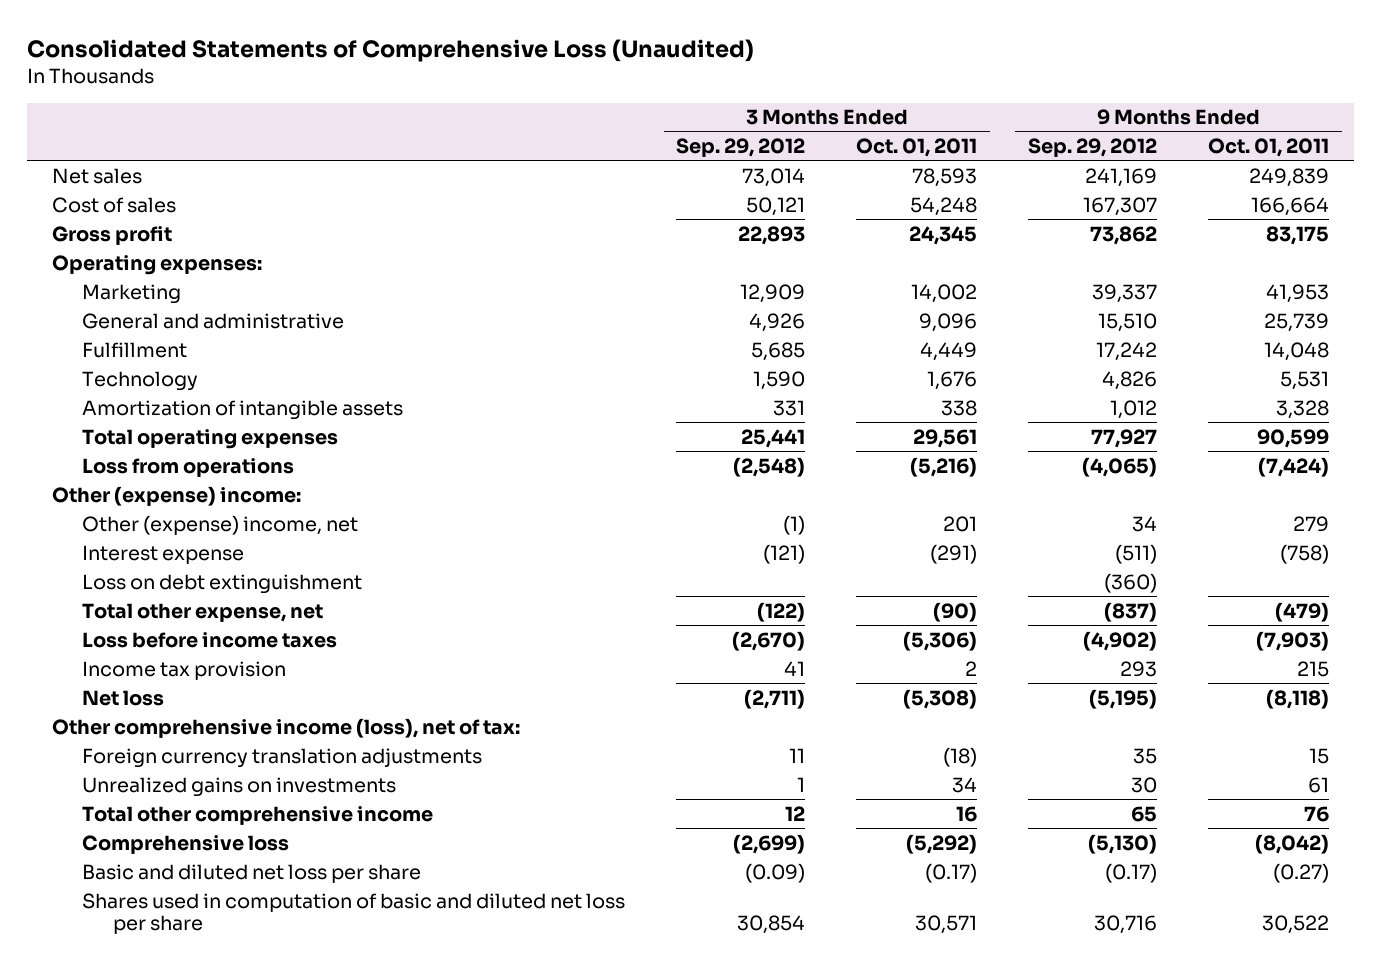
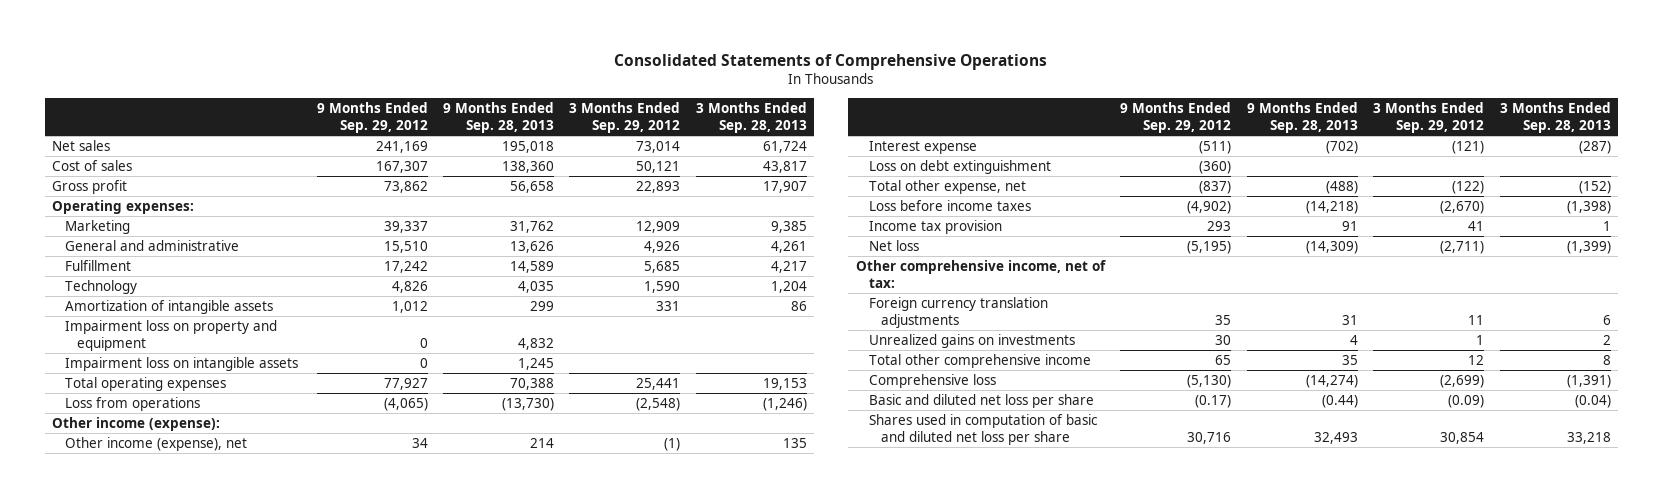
[26,38,754,62] Consolidated Statements of Comprehensive Loss (Unaudited) -> [614,53,1048,70] Consolidated Statements of Comprehensive Operations
[856,138,978,158] Oct. 01, 2011 -> none
[1208,138,1330,158] Oct. 01, 2011 -> none
none -> [442,101,554,133] 9 Months Ended Sep. 28, 2013
none -> [695,101,807,133] 3 Months Ended Sep. 28, 2013
none -> [64,320,277,352] Impairment loss on property and equipment
none -> [64,357,298,372] Impairment loss on intangible assets
[52,485,302,506] Other (expense) income: -> [52,417,221,432] Other income (expense):
[82,514,359,535] Other (expense) income, net -> [64,437,247,452] Other income (expense), net
[52,717,521,738] Other comprehensive income (loss), net of tax: -> [856,260,1107,289] Other comprehensive income, net of tax:

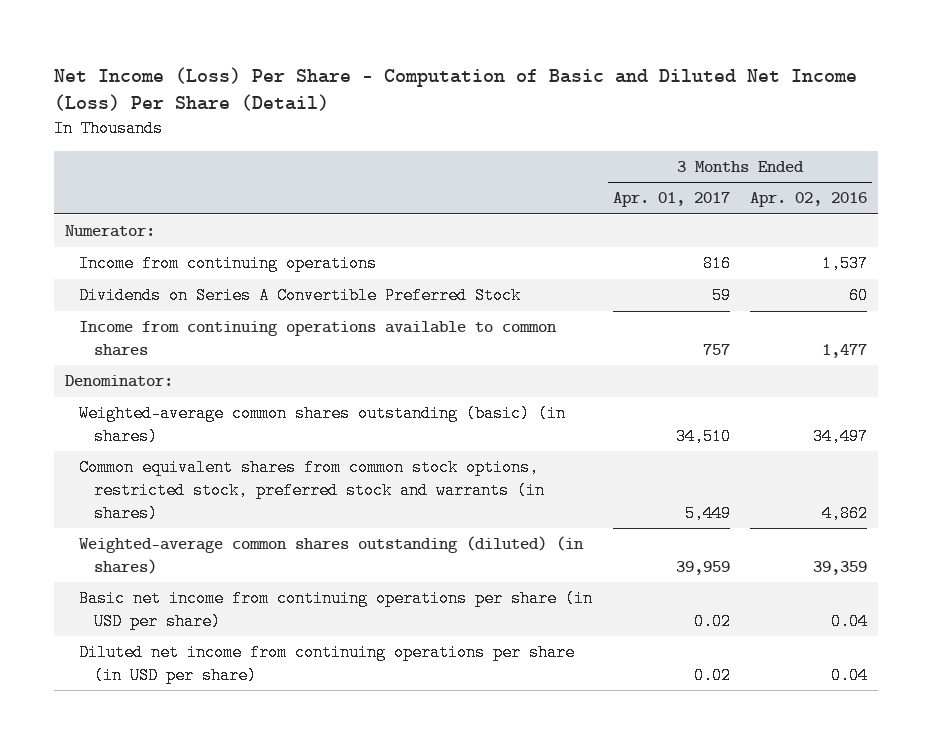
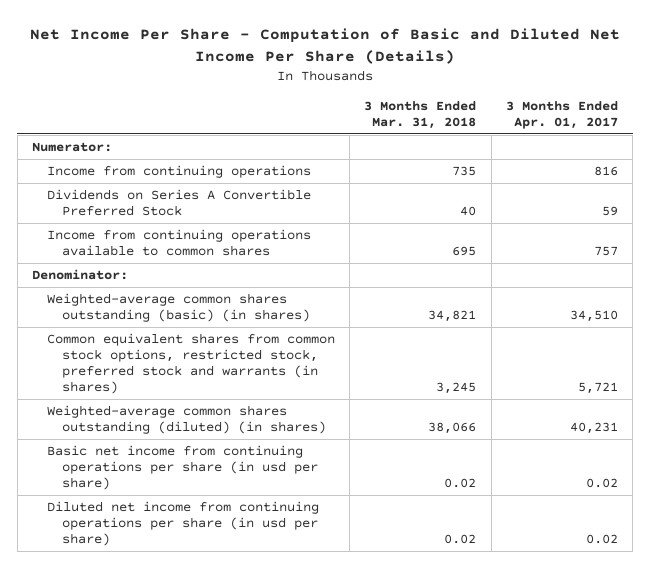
[54,66,858,112] Net Income (Loss) Per Share - Computation of Basic and Diluted Net Income (Loss) Per Share (Detail) -> [29,28,620,64] Net Income Per Share - Computation of Basic and Diluted Net Income Per Share (Details)
[750,192,868,208] Apr. 02, 2016 -> none
none -> [364,100,477,129] 3 Months Ended Mar. 31, 2018
[684,504,731,522] 5,449 -> [577,382,618,395] 5,721
[675,561,730,576] 39,959 -> [569,422,618,435] 40,231
[79,590,594,631] Basic net income from continuing operations per share (in USD per share) -> [47,444,319,491] Basic net income from continuing operations per share (in usd per share)
[79,644,576,685] Diluted net income from continuing operations per share (in USD per share) -> [47,500,320,547] Diluted net income from continuing operations per share (in usd per share)

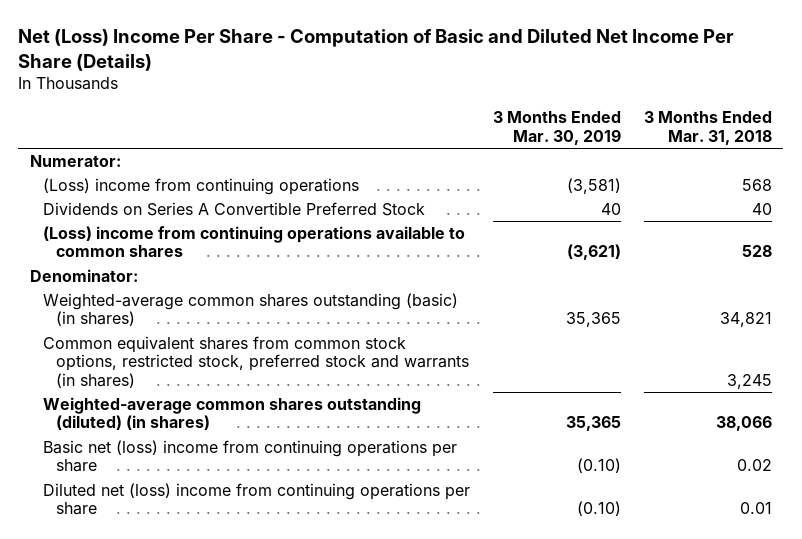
[29,28,620,64] Net Income Per Share - Computation of Basic and Diluted Net Income Per Share (Details) -> [18,29,735,71] Net (Loss) Income Per Share - Computation of Basic and Diluted Net Income Per Share (Details)
[505,100,618,129] 3 Months Ended Apr. 01, 2017 -> none
none -> [492,111,621,145] 3 Months Ended Mar. 30, 2019
[47,164,312,178] Income from continuing operations -> [42,177,359,195] (Loss) income from continuing operations
[452,165,477,176] 735 -> [741,178,772,191] 568
[47,228,312,257] Income from continuing operations available to common shares -> [42,225,465,258] (Loss) income from continuing operations available to common shares
[452,246,477,257] 695 -> [741,245,772,258] 528
[47,444,319,491] Basic net income from continuing operations per share (in usd per share) -> [42,439,457,473] Basic net (loss) income from continuing operations per share
[47,500,320,547] Diluted net income from continuing operations per share (in usd per share) -> [42,482,470,516] Diluted net (loss) income from continuing operations per share
[444,534,477,545] 0.02 -> [739,502,772,515] 0.01

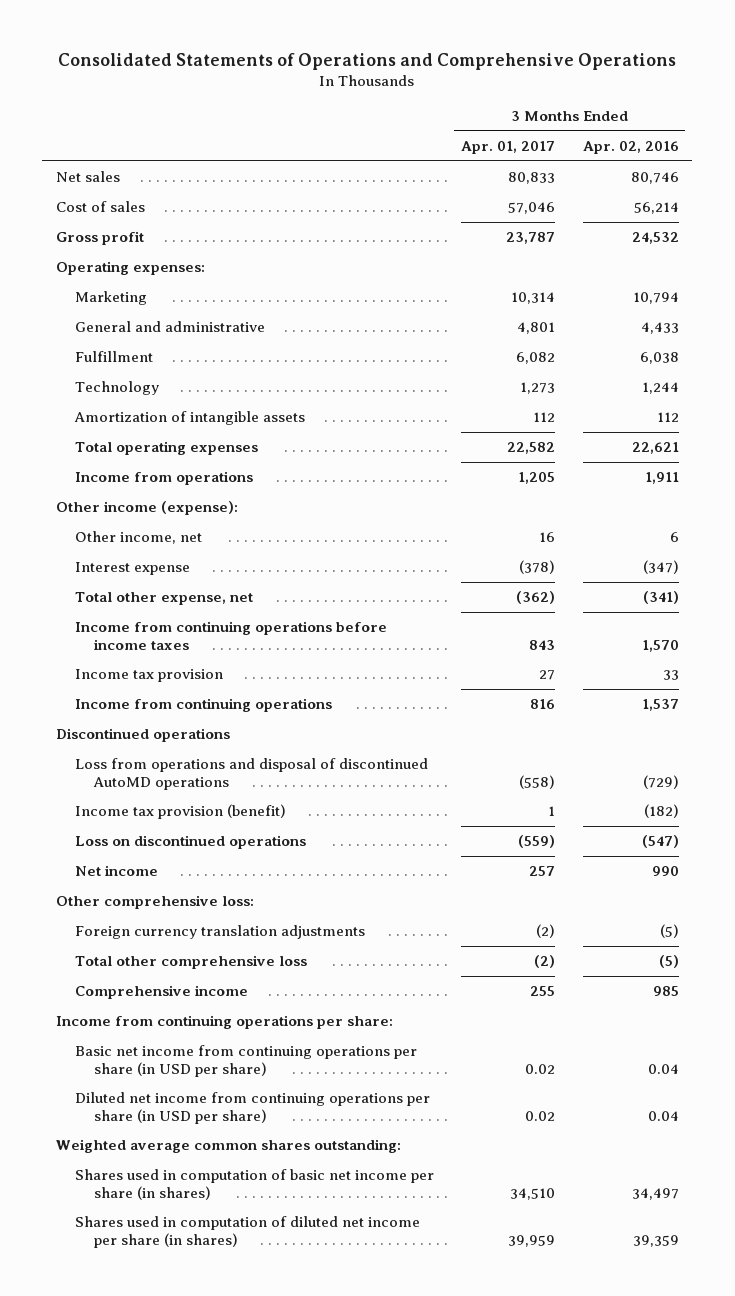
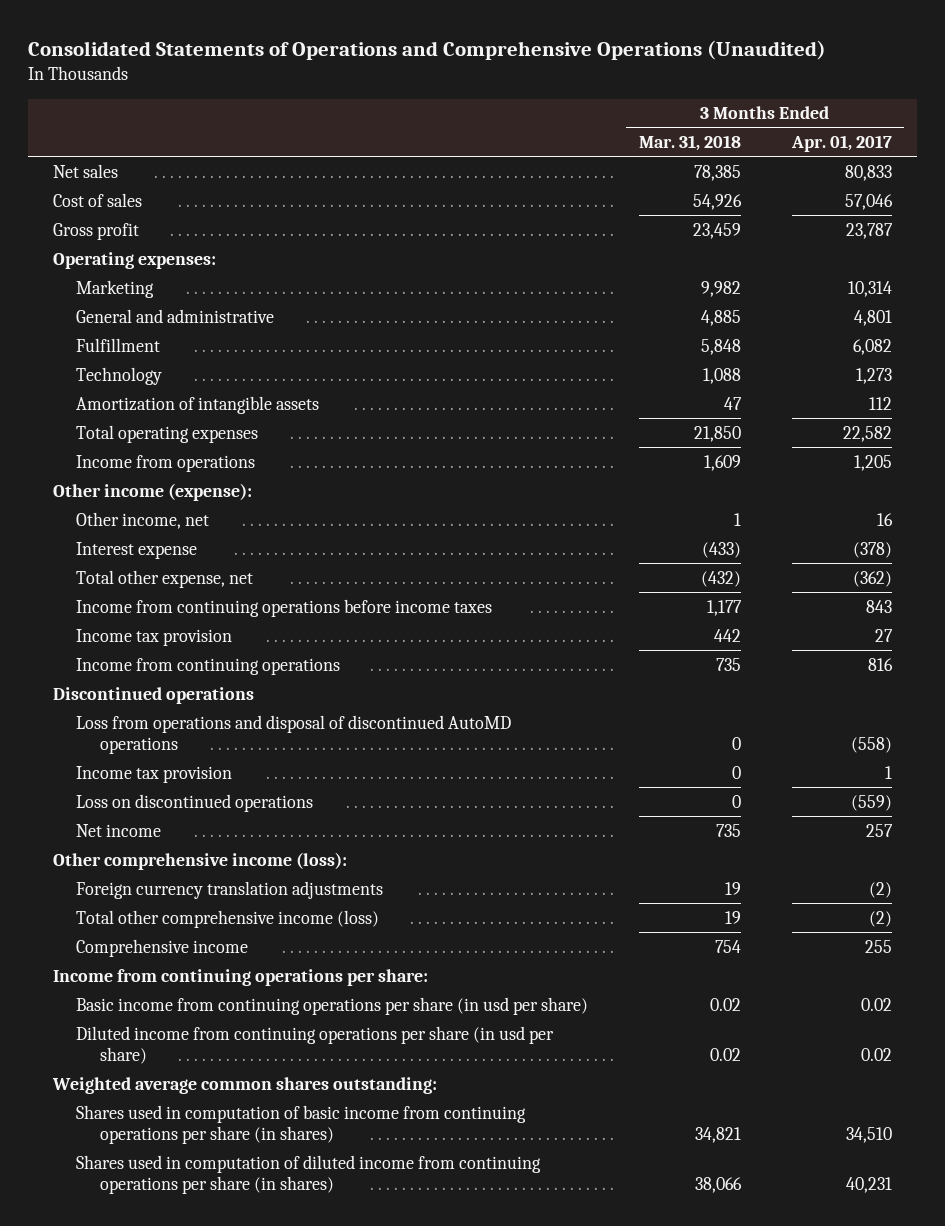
[58,52,677,70] Consolidated Statements of Operations and Comprehensive Operations -> [27,39,826,60] Consolidated Statements of Operations and Comprehensive Operations (Unaudited)
[582,140,679,154] Apr. 02, 2016 -> none
none -> [639,134,742,151] Mar. 31, 2018
[74,804,286,820] Income tax provision (benefit) -> [76,765,233,783] Income tax provision
[56,895,255,910] Other comprehensive loss: -> [52,851,347,870] Other comprehensive income (loss):
[74,955,307,970] Total other comprehensive loss -> [76,909,380,928] Total other comprehensive income (loss)
[74,1045,417,1077] Basic net income from continuing operations per share (in USD per share) -> [76,996,589,1015] Basic income from continuing operations per share (in usd per share)
[74,1092,430,1124] Diluted net income from continuing operations per share (in USD per share) -> [76,1025,555,1064] Diluted income from continuing operations per share (in usd per share)
[74,1169,434,1200] Shares used in computation of basic net income per share (in shares) -> [76,1104,527,1144] Shares used in computation of basic income from continuing operations per share (in shares)
[74,1216,420,1248] Shares used in computation of diluted net income per share (in shares) -> [76,1154,542,1194] Shares used in computation of diluted income from continuing operations per share (in shares)
[508,1234,556,1247] 39,959 -> [845,1176,892,1193] 40,231

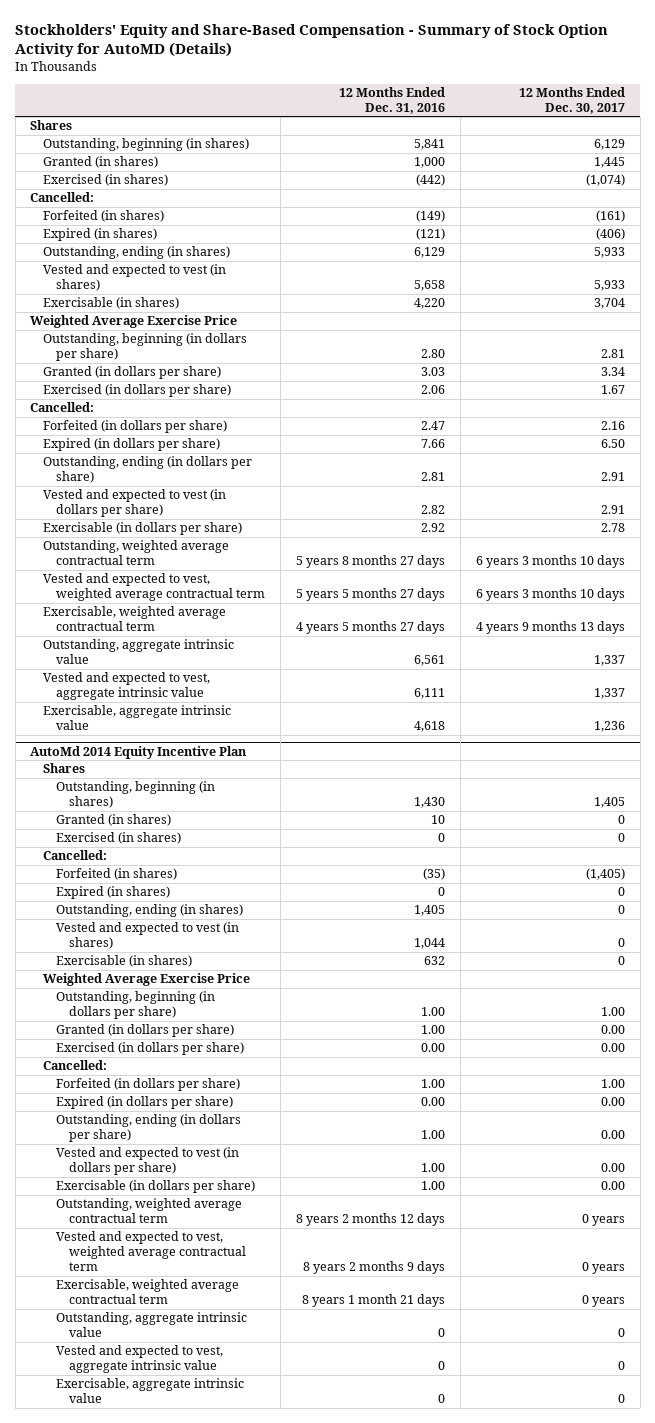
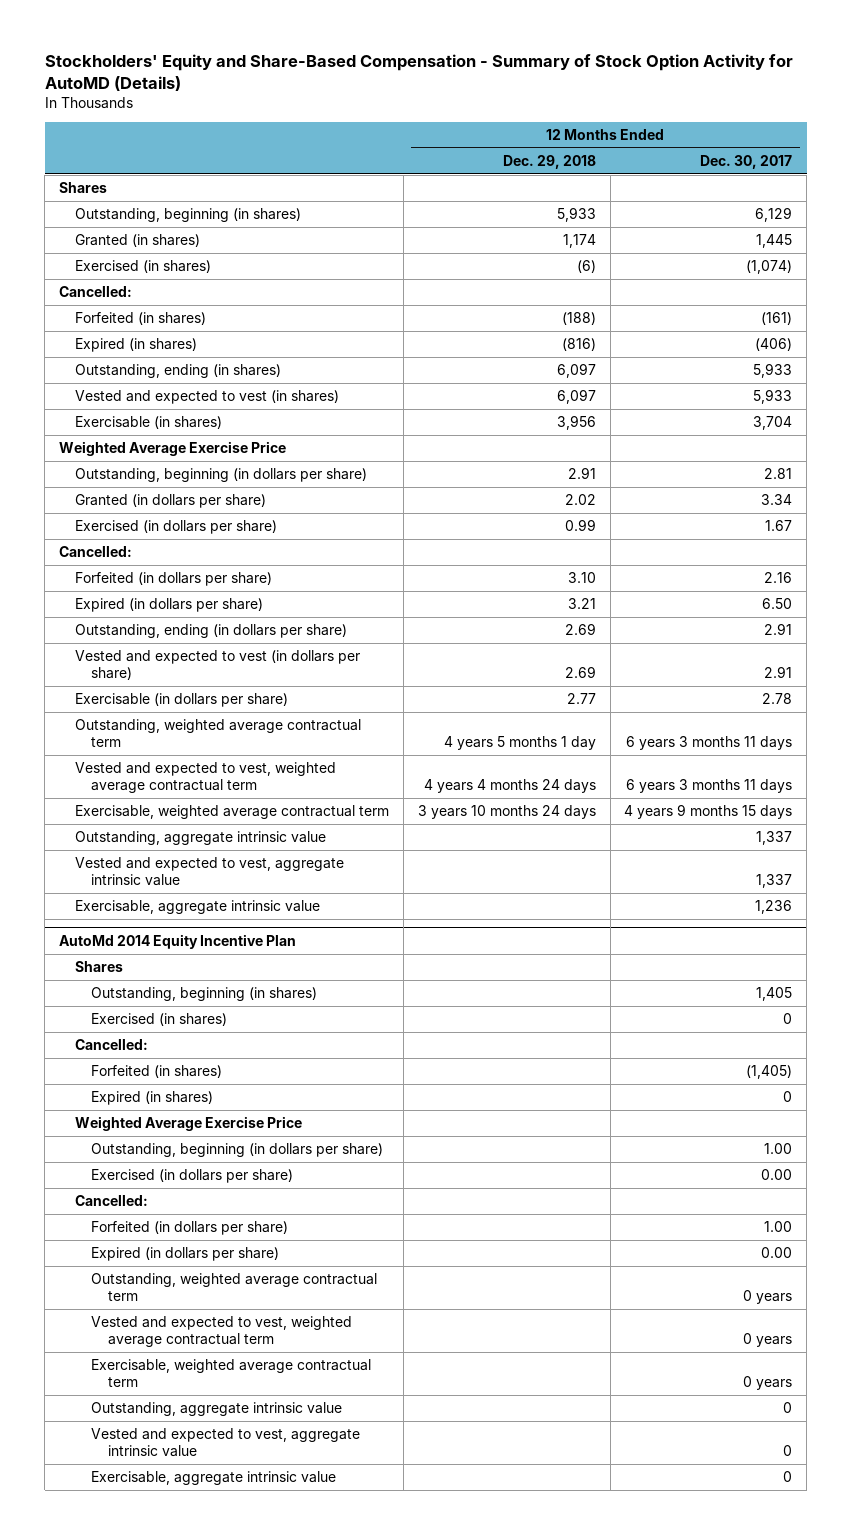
[338,87,445,115] 12 Months Ended Dec. 31, 2016 -> none
none -> [502,155,596,170] Dec. 29, 2018
[475,555,625,569] 6 years 3 months 10 days -> [626,736,793,751] 6 years 3 months 11 days
[475,588,625,602] 6 years 3 months 10 days -> [626,779,793,794] 6 years 3 months 11 days
[475,621,625,635] 4 years 9 months 13 days -> [624,804,793,820] 4 years 9 months 15 days
[55,814,171,827] Granted (in shares) -> none
[55,904,243,918] Outstanding, ending (in shares) -> none
[55,922,239,950] Vested and expected to vest (in shares) -> none
[55,955,192,968] Exercisable (in shares) -> none
[55,1024,234,1038] Granted (in dollars per share) -> none
[55,1114,241,1143] Outstanding, ending (in dollars per share) -> none
[55,1147,239,1176] Vested and expected to vest (in dollars per share) -> none
[55,1180,255,1194] Exercisable (in dollars per share) -> none

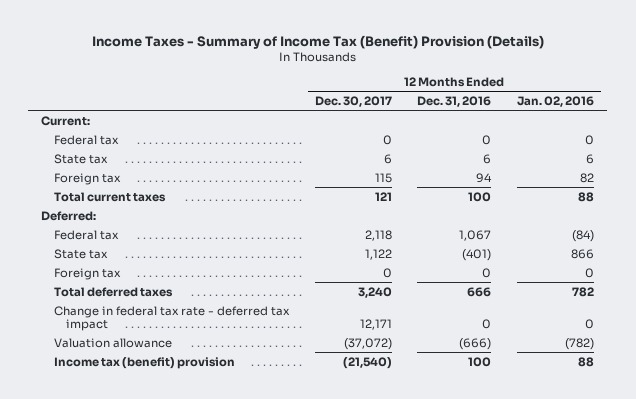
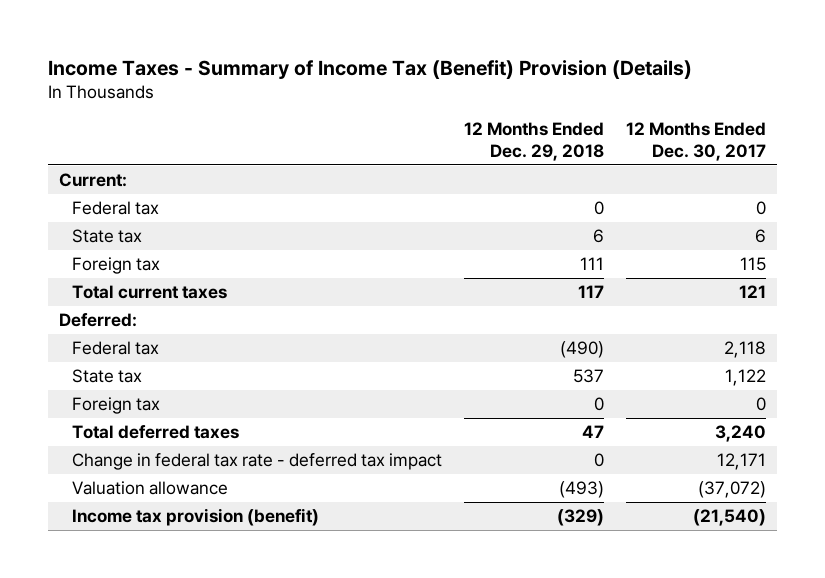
[417,95,492,107] Dec. 31, 2016 -> none
[517,95,595,107] Jan. 02, 2016 -> none
none -> [464,122,605,161] 12 Months Ended Dec. 29, 2018
[53,356,235,369] Income tax (benefit) provision -> [72,507,320,526] Income tax provision (benefit)

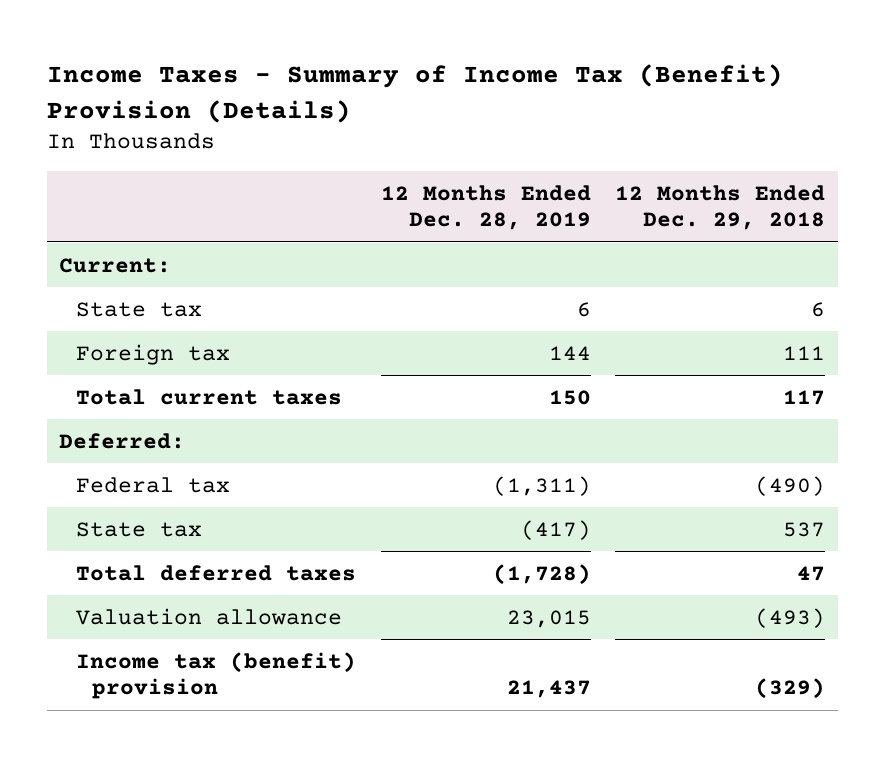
[626,122,767,161] 12 Months Ended Dec. 30, 2017 -> none
none -> [380,184,591,231] 12 Months Ended Dec. 28, 2019
[72,200,160,215] Federal tax -> none
[72,396,161,414] Foreign tax -> none
[72,452,443,470] Change in federal tax rate - deferred tax impact -> none
[72,507,320,526] Income tax provision (benefit) -> [75,651,356,700] Income tax (benefit) provision

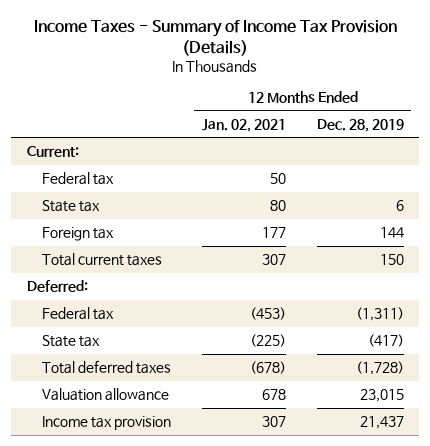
[46,64,783,123] Income Taxes - Summary of Income Tax (Benefit) Provision (Details) -> [34,19,398,56] Income Taxes - Summary of Income Tax Provision (Details)
[615,184,826,231] 12 Months Ended Dec. 29, 2018 -> none
none -> [201,118,286,132] Jan. 02, 2021
none -> [41,172,114,186] Federal tax
[75,651,356,700] Income tax (benefit) provision -> [41,416,171,431] Income tax provision

